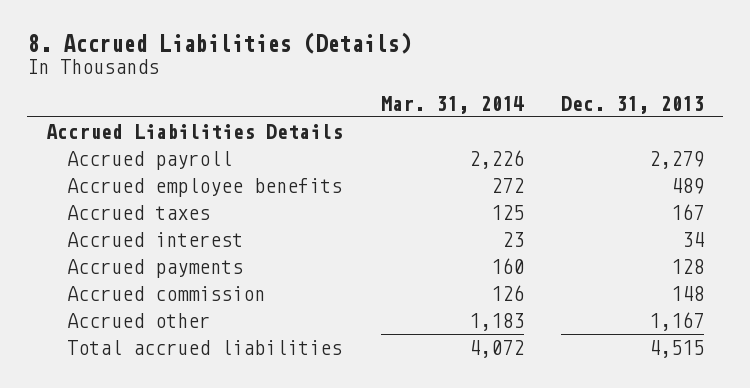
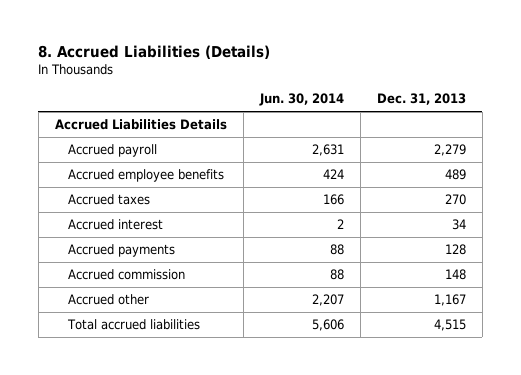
[380,95,524,114] Mar. 31, 2014 -> none
none -> [258,93,344,107] Jun. 30, 2014
[671,203,705,220] 167 -> [444,193,466,205] 270

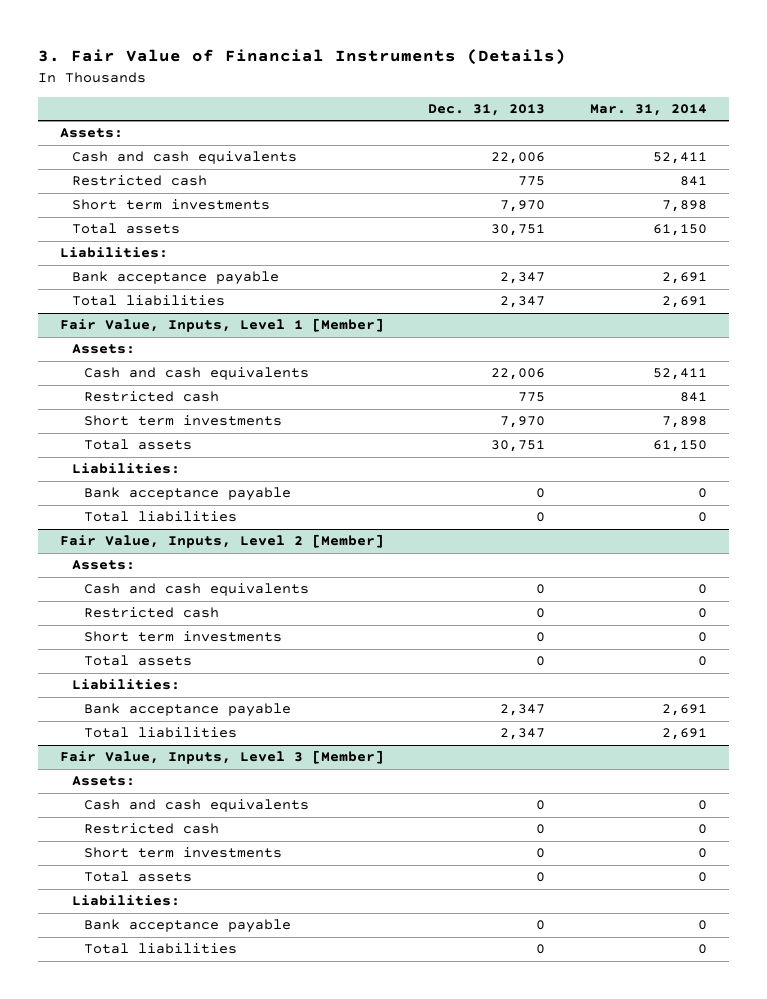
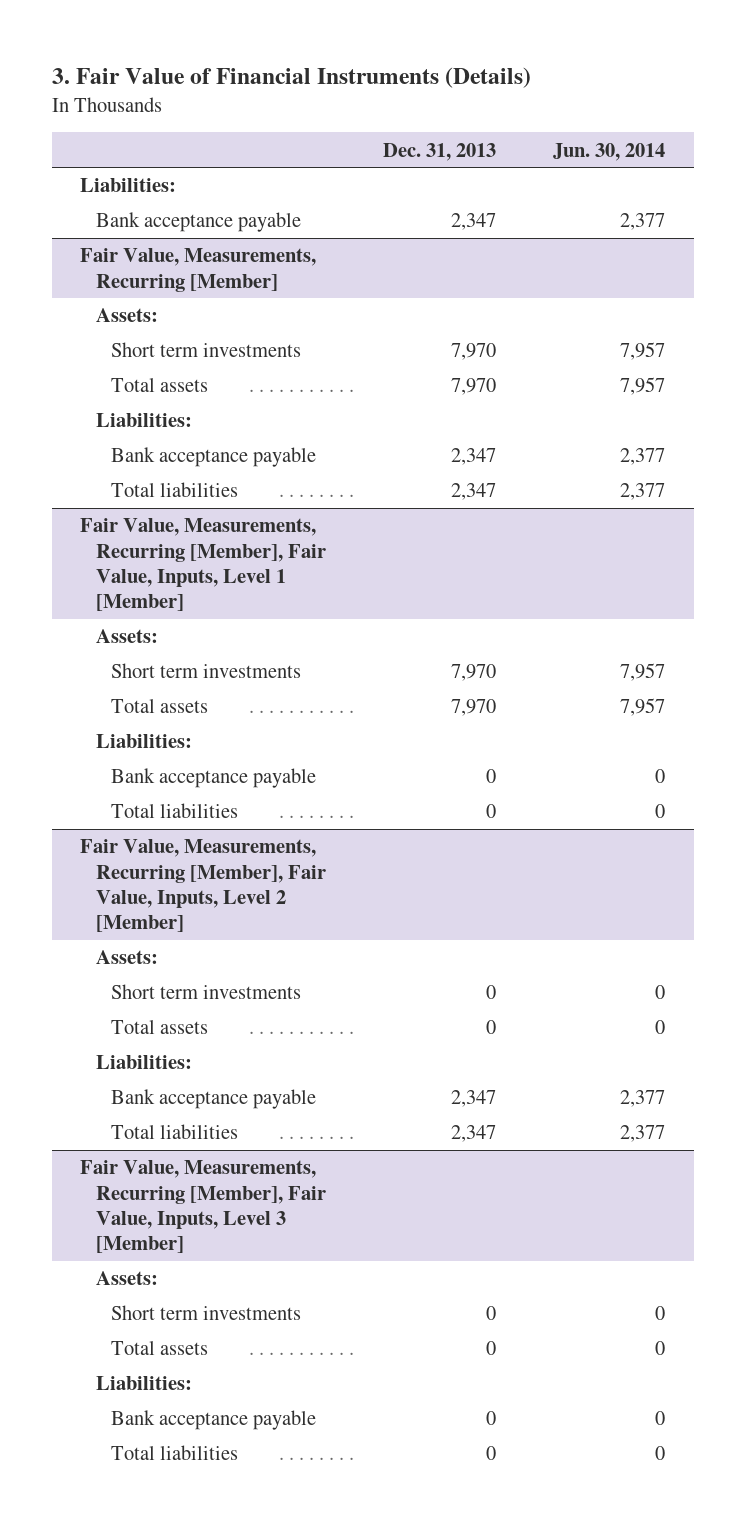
[589,104,707,117] Mar. 31, 2014 -> none
none -> [553,142,666,161] Jun. 30, 2014
none -> [80,178,177,193] Liabilities:
none -> [95,212,301,233] Bank acceptance payable
none -> [80,248,317,292] Fair Value, Measurements, Recurring [Member]
[71,151,297,165] Cash and cash equivalents -> none
[71,175,207,187] Restricted cash -> none
[491,224,546,237] 30,751 -> [450,378,496,396] 7,970
[60,318,385,333] Fair Value, Inputs, Level 1 [Member] -> [80,518,326,612] Fair Value, Measurements, Recurring [Member], Fair Value, Inputs, Level 1 [Member]
[83,367,309,381] Cash and cash equivalents -> none
[83,391,219,403] Restricted cash -> none
[491,440,546,453] 30,751 -> [450,699,496,717] 7,970
[60,534,385,549] Fair Value, Inputs, Level 2 [Member] -> [80,839,326,933] Fair Value, Measurements, Recurring [Member], Fair Value, Inputs, Level 2 [Member]
[83,583,309,597] Cash and cash equivalents -> none
[83,607,219,619] Restricted cash -> none
[60,750,385,765] Fair Value, Inputs, Level 3 [Member] -> [80,1160,326,1254] Fair Value, Measurements, Recurring [Member], Fair Value, Inputs, Level 3 [Member]
[83,799,309,813] Cash and cash equivalents -> none
[83,823,219,835] Restricted cash -> none

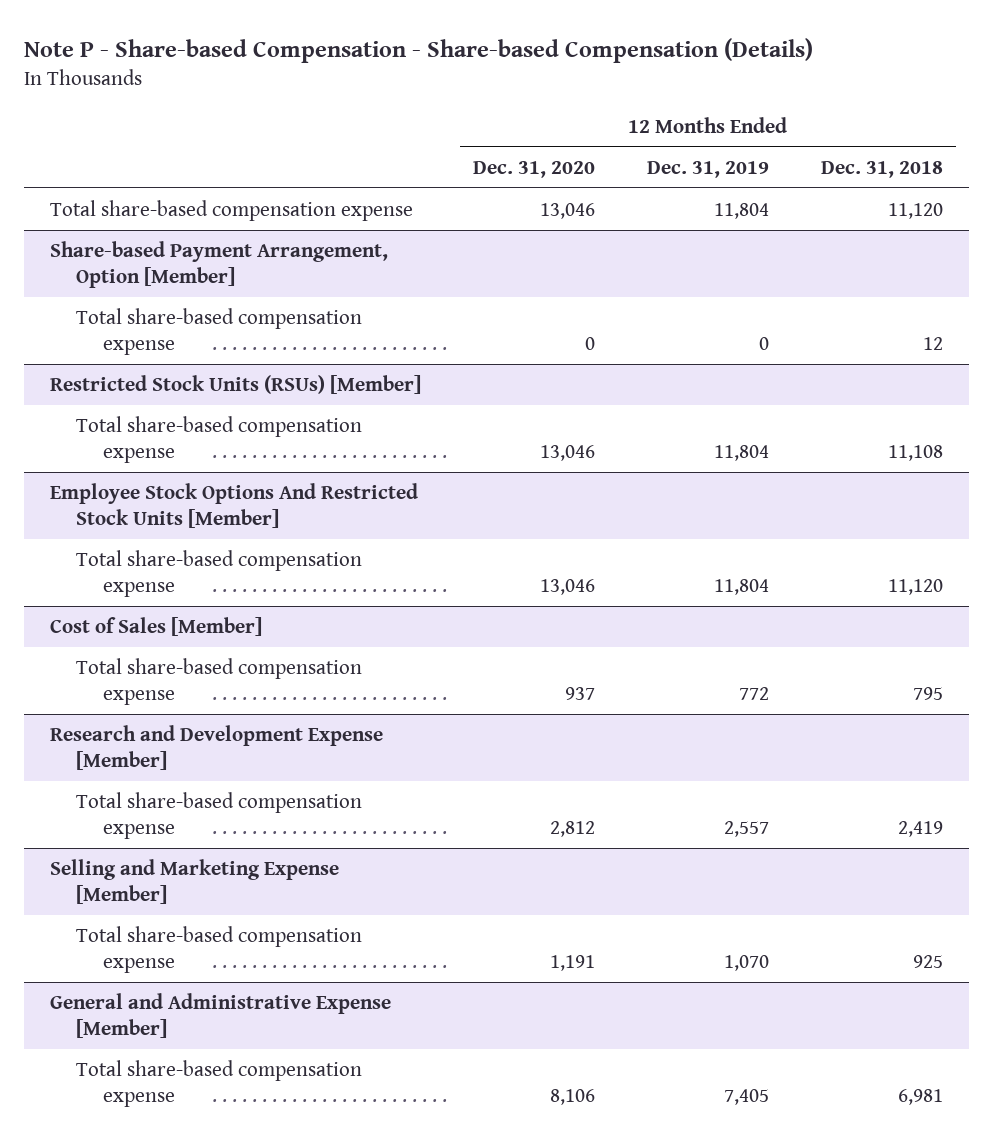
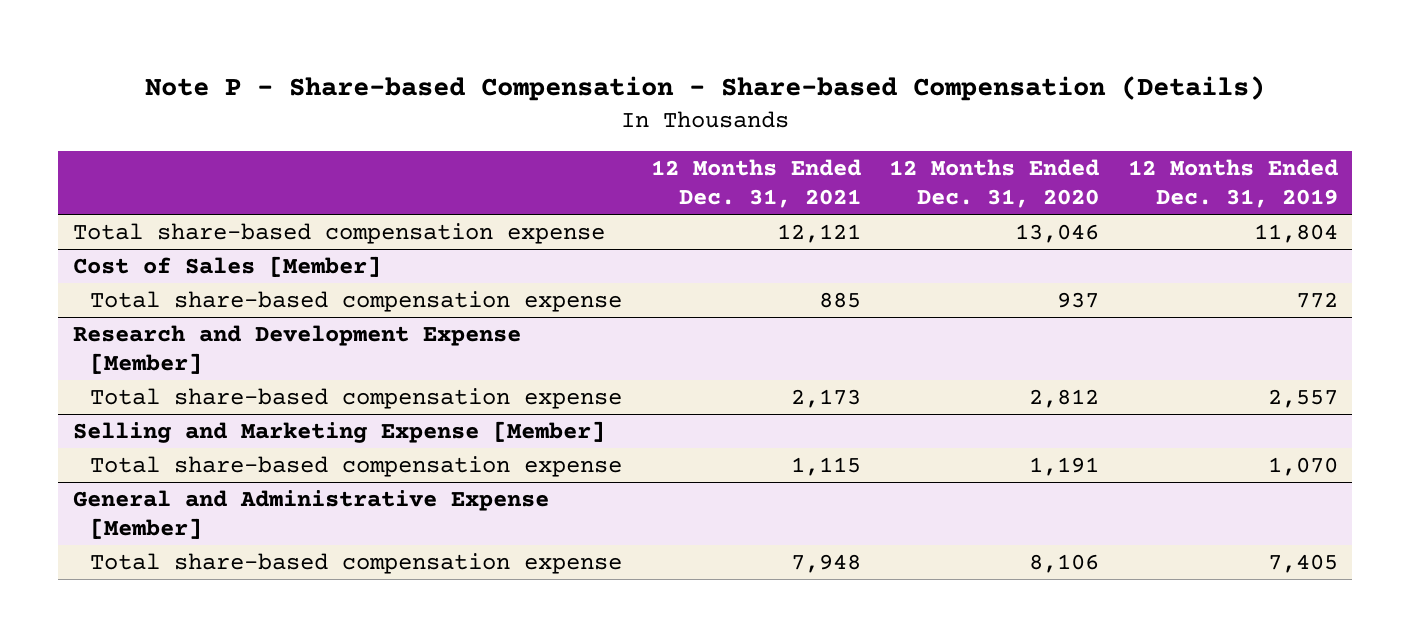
[820,160,943,178] Dec. 31, 2018 -> none
none -> [650,159,861,208] 12 Months Ended Dec. 31, 2021
[50,240,389,288] Share-based Payment Arrangement, Option [Member] -> none
[76,307,363,355] Total share-based compensation expense -> none
[50,374,422,394] Restricted Stock Units (RSUs) [Member] -> none
[76,415,363,463] Total share-based compensation expense -> none
[50,482,419,528] Employee Stock Options And Restricted Stock Units [Member] -> none
[76,549,363,597] Total share-based compensation expense -> none

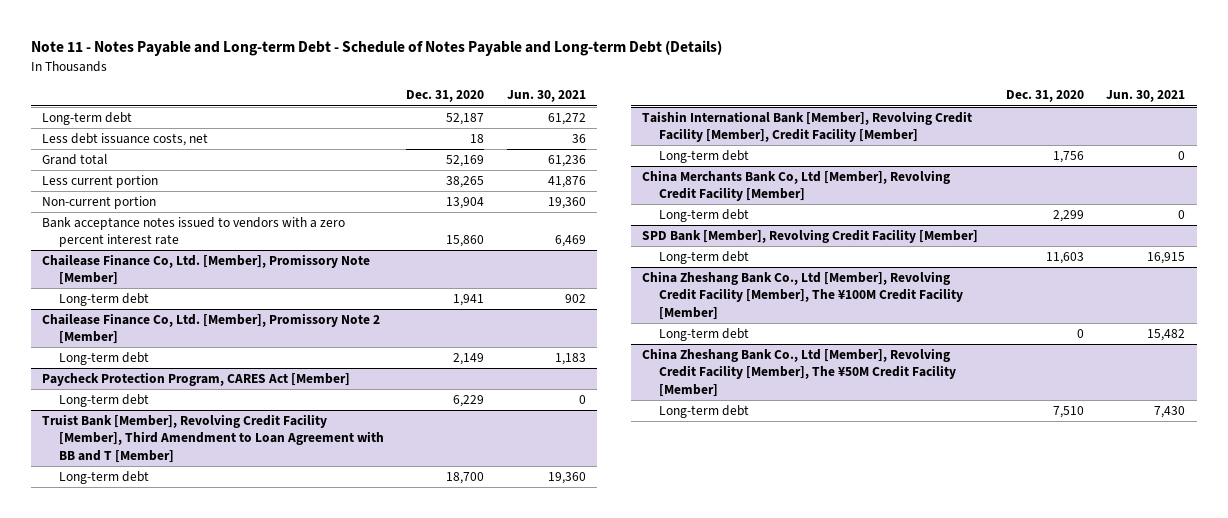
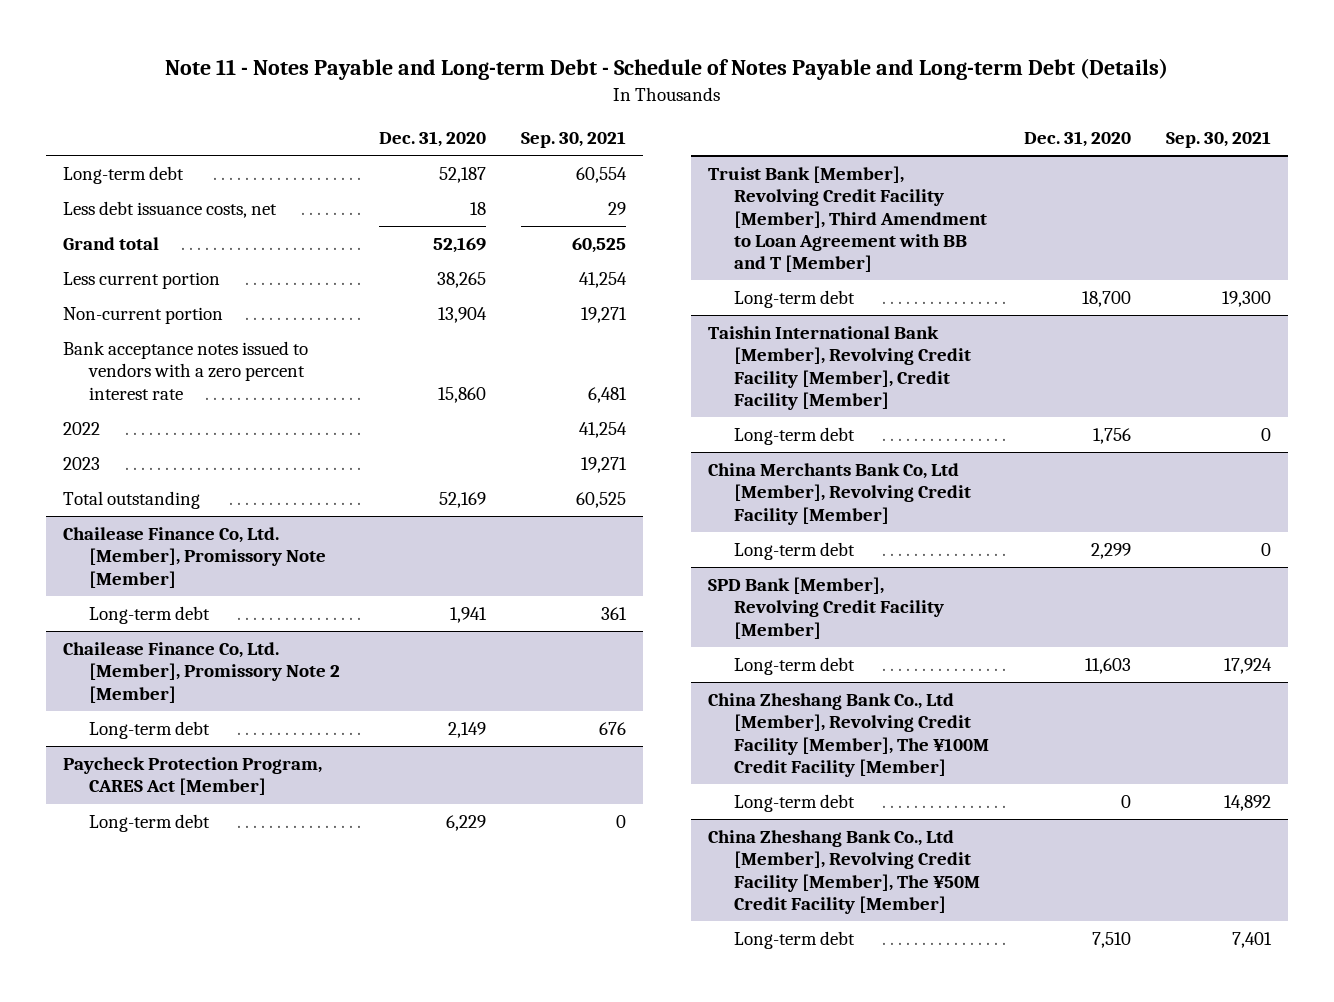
[506,90,586,103] Jun. 30, 2021 -> none
none -> [520,131,626,149] Sep. 30, 2021
none -> [63,422,101,436] 2022
none -> [63,457,101,471] 2023
none -> [63,491,201,510] Total outstanding

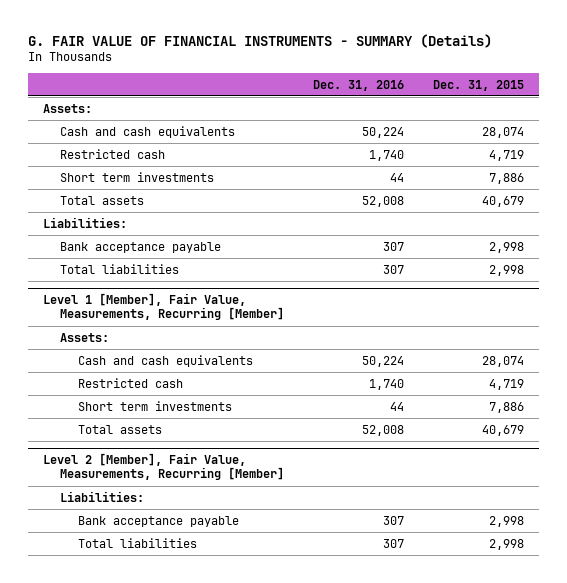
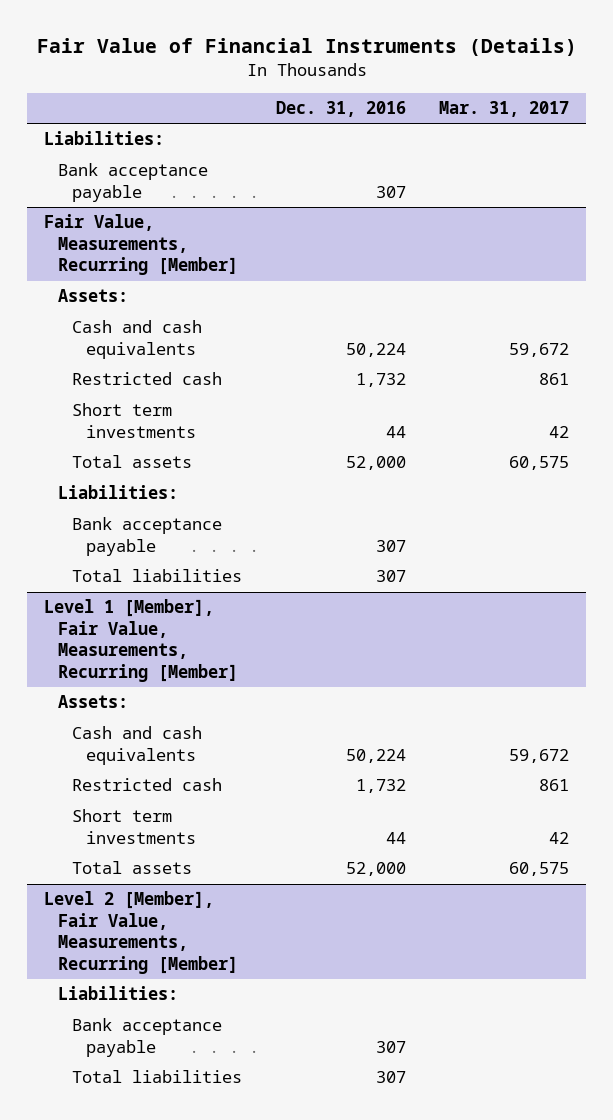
[27,33,492,48] G. FAIR VALUE OF FINANCIAL INSTRUMENTS - SUMMARY (Details) -> [36,37,577,56] Fair Value of Financial Instruments (Details)
[433,79,525,91] Dec. 31, 2015 -> none
none -> [439,100,570,117] Mar. 31, 2017
none -> [43,131,164,146] Liabilities:
none -> [57,163,208,202] Bank acceptance payable
none -> [43,214,238,276] Fair Value, Measurements, Recurring [Member]
[369,149,405,161] 1,740 -> [355,373,406,388] 1,732
[362,195,405,207] 52,008 -> [345,456,406,471] 52,000
[369,378,405,390] 1,740 -> [355,779,406,794] 1,732
[362,424,405,436] 52,008 -> [345,862,406,877] 52,000

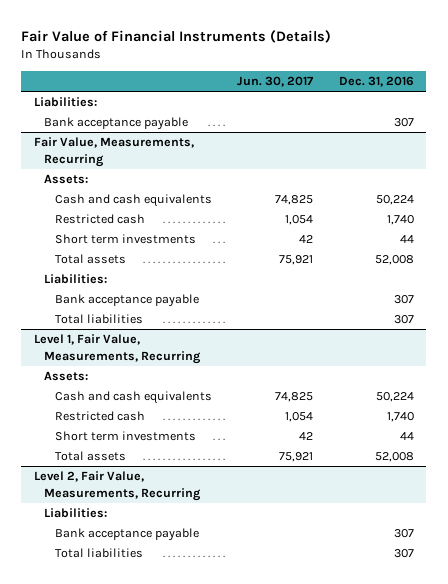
[439,100,570,117] Mar. 31, 2017 -> none
none -> [237,76,314,88] Jun. 30, 2017
[43,214,238,276] Fair Value, Measurements, Recurring [Member] -> [33,137,194,167] Fair Value, Measurements, Recurring
[355,373,406,388] 1,732 -> [386,215,414,226] 1,740
[345,456,406,471] 52,000 -> [374,255,414,266] 52,008
[43,599,238,682] Level 1 [Member], Fair Value, Measurements, Recurring [Member] -> [33,334,202,364] Level 1, Fair Value, Measurements, Recurring
[355,779,406,794] 1,732 -> [386,412,414,423] 1,740
[345,862,406,877] 52,000 -> [374,452,414,463] 52,008
[43,891,238,974] Level 2 [Member], Fair Value, Measurements, Recurring [Member] -> [33,471,202,501] Level 2, Fair Value, Measurements, Recurring

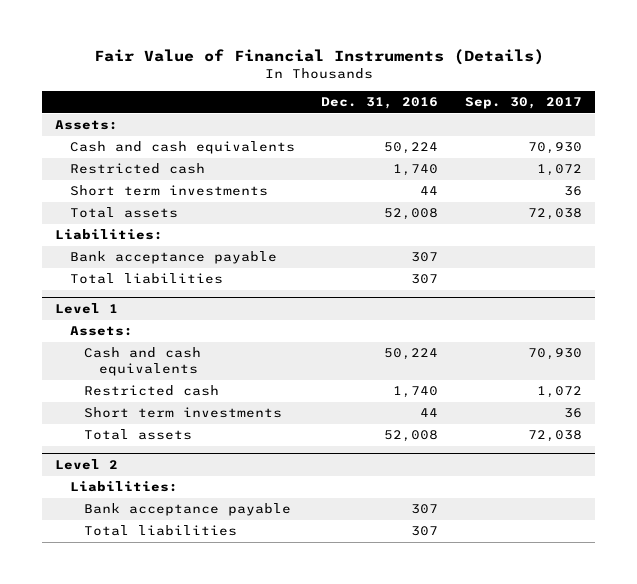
[237,76,314,88] Jun. 30, 2017 -> none
none -> [465,96,583,109] Sep. 30, 2017
[33,97,97,108] Liabilities: -> none
[44,117,189,131] Bank acceptance payable -> none
[33,137,194,167] Fair Value, Measurements, Recurring -> none
[33,334,202,364] Level 1, Fair Value, Measurements, Recurring -> none
none -> [55,303,119,315] Level 1
[33,471,202,501] Level 2, Fair Value, Measurements, Recurring -> none
none -> [55,459,119,471] Level 2

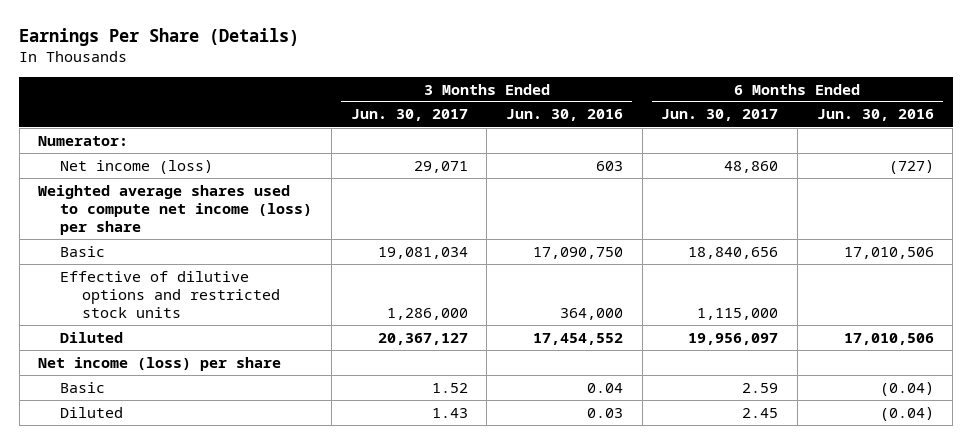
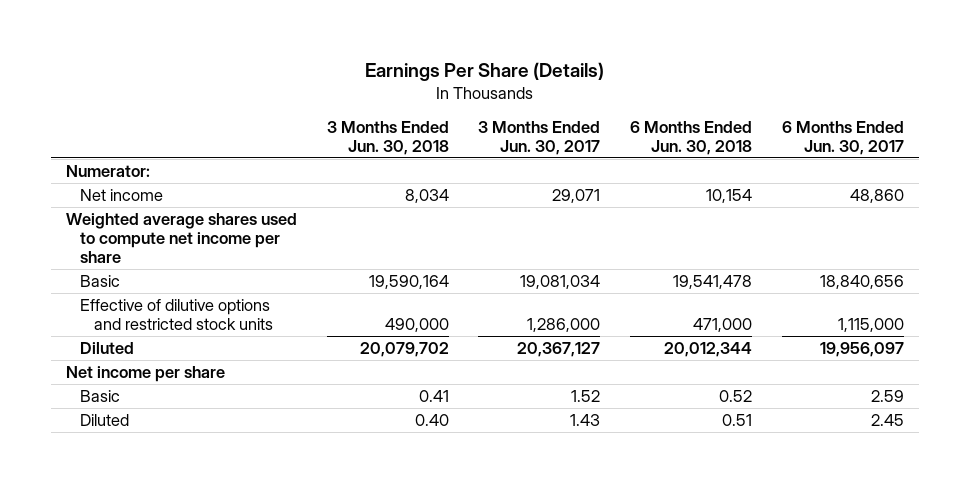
[505,109,623,122] Jun. 30, 2016 -> none
[816,109,934,122] Jun. 30, 2016 -> none
none -> [326,120,449,155] 3 Months Ended Jun. 30, 2018
none -> [630,120,753,155] 6 Months Ended Jun. 30, 2018
[60,159,214,174] Net income (loss) -> [80,188,164,201] Net income
[38,184,313,236] Weighted average shares used to compute net income (loss) per share -> [65,212,297,263] Weighted average shares used to compute net income per share
[38,356,282,371] Net income (loss) per share -> [65,365,225,382] Net income per share

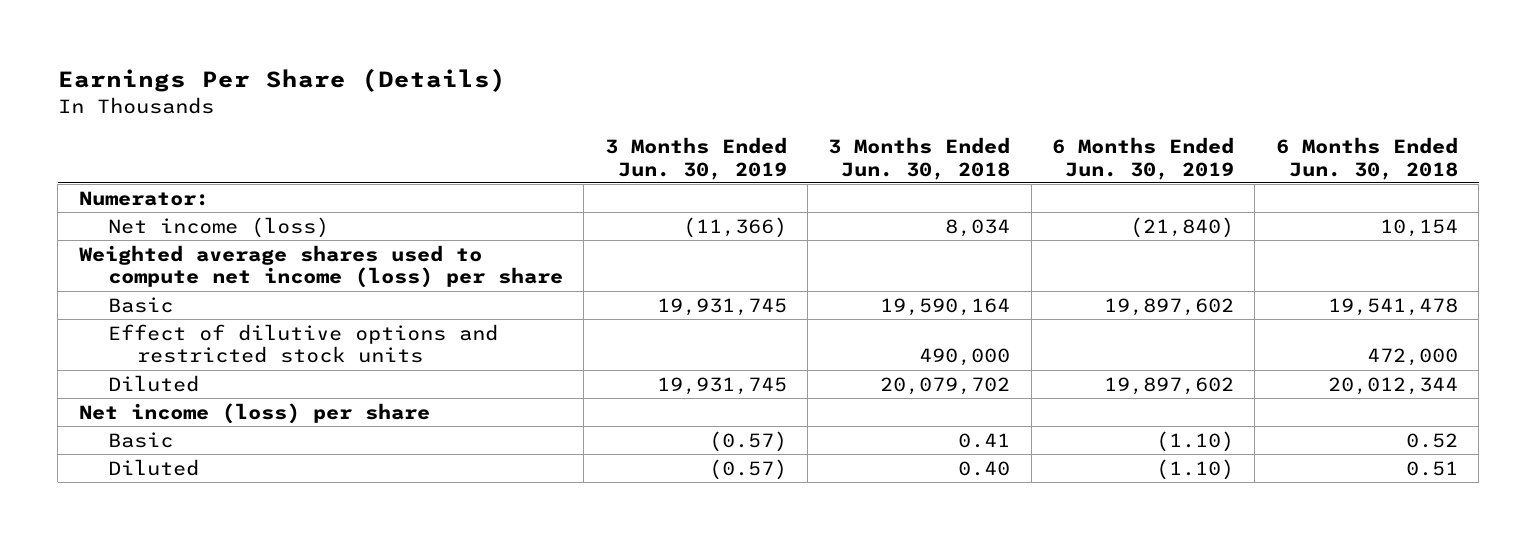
[478,120,601,155] 3 Months Ended Jun. 30, 2017 -> none
[781,120,904,155] 6 Months Ended Jun. 30, 2017 -> none
none -> [604,136,787,180] 3 Months Ended Jun. 30, 2019
none -> [1052,136,1235,180] 6 Months Ended Jun. 30, 2019
[80,188,164,201] Net income -> [107,216,329,238] Net income (loss)
[65,212,297,263] Weighted average shares used to compute net income per share -> [78,244,563,289] Weighted average shares used to compute net income (loss) per share
[80,298,274,330] Effective of dilutive options and restricted stock units -> [107,323,498,364] Effect of dilutive options and restricted stock units
[693,317,753,332] 471,000 -> [1366,348,1458,367] 472,000
[65,365,225,382] Net income per share -> [78,402,430,424] Net income (loss) per share

